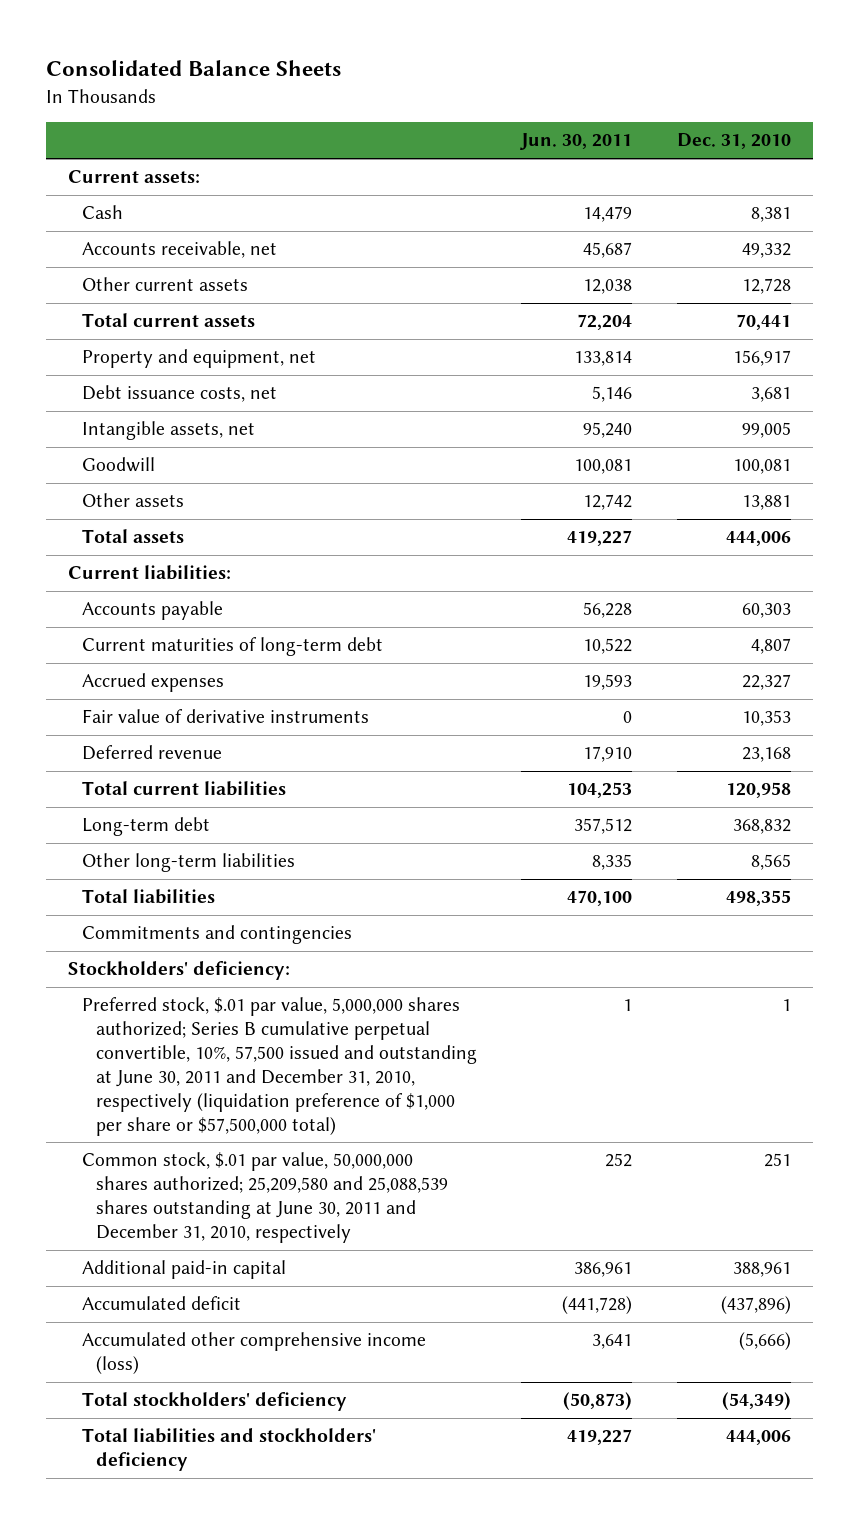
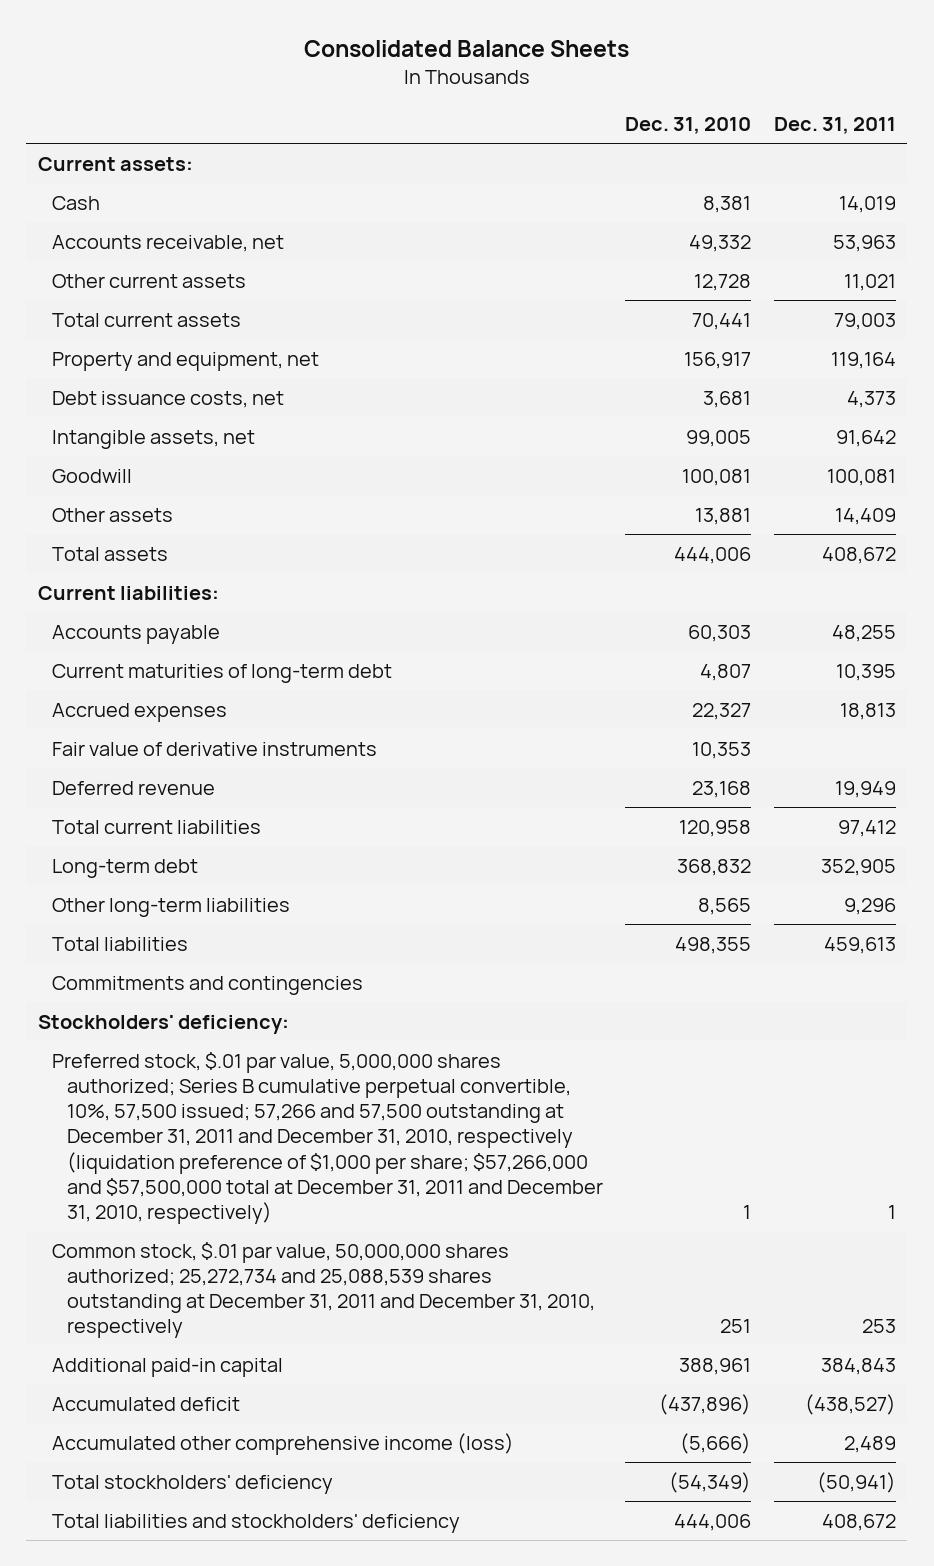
[520,133,633,151] Jun. 30, 2011 -> none
none -> [773,117,896,135] Dec. 31, 2011
[82,997,477,1136] Preferred stock, $.01 par value, 5,000,000 shares authorized; Series B cumulative perpetual convertible, 10%, 57,500 issued and outstanding at June 30, 2011 and December 31, 2010, respectively (liquidation preference of $1,000 per share or $57,500,000 total) -> [52,1051,603,1225] Preferred stock, $.01 par value, 5,000,000 shares authorized; Series B cumulative perpetual convertible, 10%, 57,500 issued; 57,266 and 57,500 outstanding at December 31, 2011 and December 31, 2010, respectively (liquidation preference of $1,000 per share; $57,266,000 and $57,500,000 total at December 31, 2011 and December 31, 2010, respectively)
[82,1152,448,1243] Common stock, $.01 par value, 50,000,000 shares authorized; 25,209,580 and 25,088,539 shares outstanding at June 30, 2011 and December 31, 2010, respectively -> [52,1241,595,1339] Common stock, $.01 par value, 50,000,000 shares authorized; 25,272,734 and 25,088,539 shares outstanding at December 31, 2011 and December 31, 2010, respectively

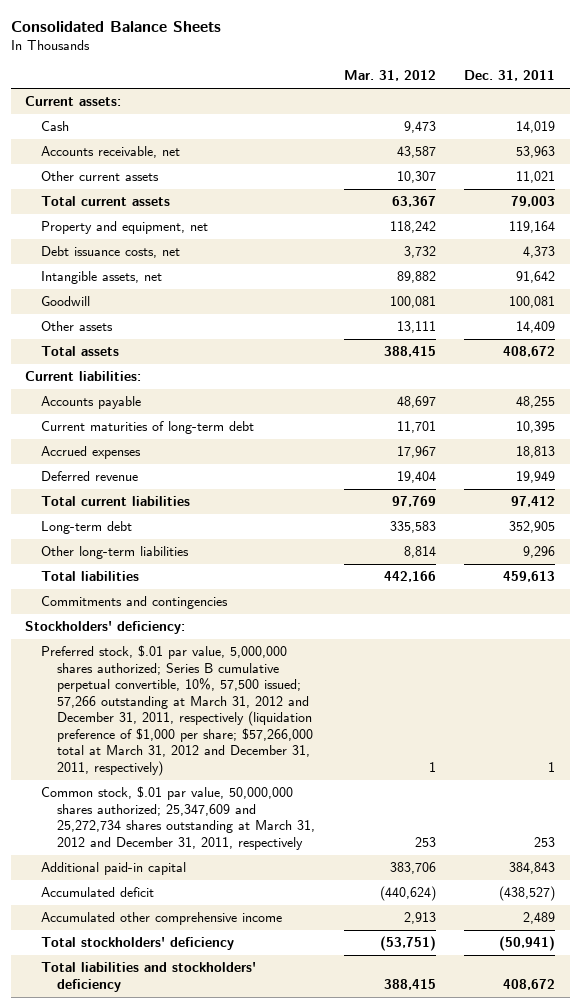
[625,117,752,135] Dec. 31, 2010 -> none
none -> [343,70,436,82] Mar. 31, 2012
[52,741,378,756] Fair value of derivative instruments -> none
[52,1051,603,1225] Preferred stock, $.01 par value, 5,000,000 shares authorized; Series B cumulative perpetual convertible, 10%, 57,500 issued; 57,266 and 57,500 outstanding at December 31, 2011 and December 31, 2010, respectively (liquidation preference of $1,000 per share; $57,266,000 and $57,500,000 total at December 31, 2011 and December 31, 2010, respectively) -> [41,645,313,776] Preferred stock, $.01 par value, 5,000,000 shares authorized; Series B cumulative perpetual convertible, 10%, 57,500 issued; 57,266 outstanding at March 31, 2012 and December 31, 2011, respectively (liquidation preference of $1,000 per share; $57,266,000 total at March 31, 2012 and December 31, 2011, respectively)
[52,1241,595,1339] Common stock, $.01 par value, 50,000,000 shares authorized; 25,272,734 and 25,088,539 shares outstanding at December 31, 2011 and December 31, 2010, respectively -> [41,786,315,850] Common stock, $.01 par value, 50,000,000 shares authorized; 25,347,609 and 25,272,734 shares outstanding at March 31, 2012 and December 31, 2011, respectively
[52,1432,515,1455] Accumulated other comprehensive income (loss) -> [41,912,283,926] Accumulated other comprehensive income

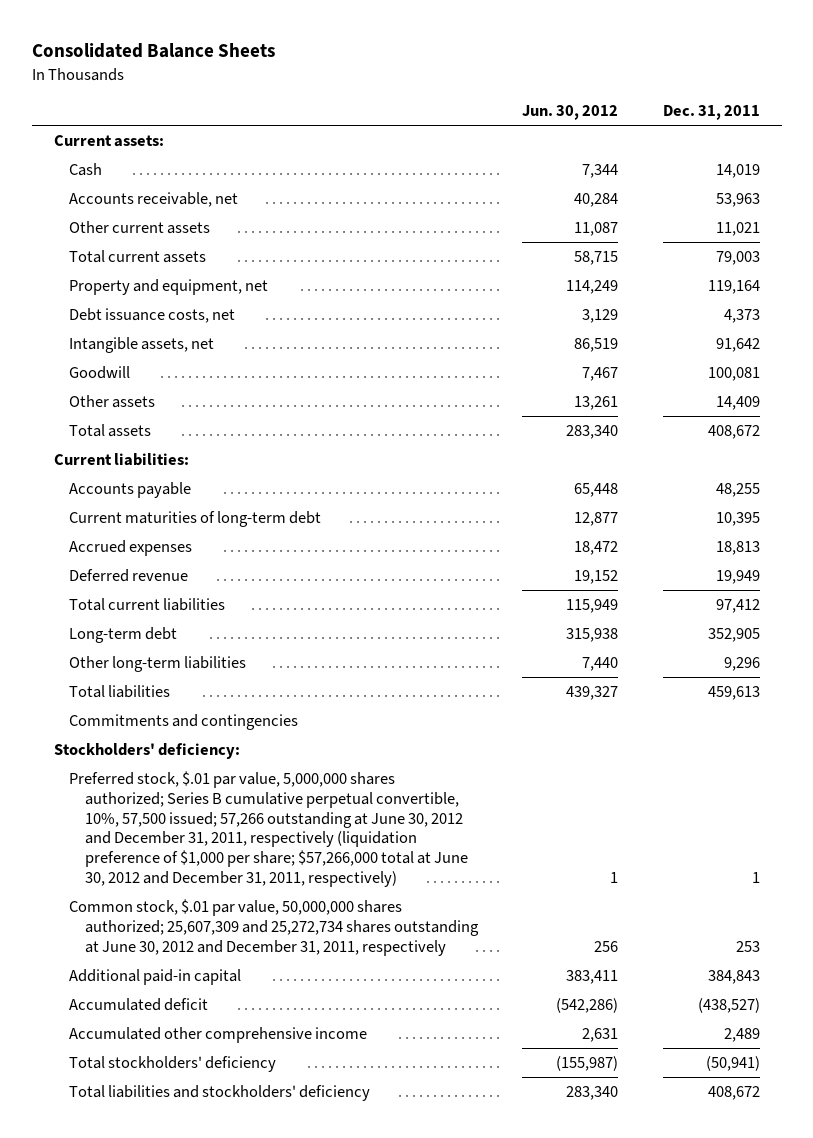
[343,70,436,82] Mar. 31, 2012 -> none
none -> [522,105,619,121] Jun. 30, 2012
[41,645,313,776] Preferred stock, $.01 par value, 5,000,000 shares authorized; Series B cumulative perpetual convertible, 10%, 57,500 issued; 57,266 outstanding at March 31, 2012 and December 31, 2011, respectively (liquidation preference of $1,000 per share; $57,266,000 total at March 31, 2012 and December 31, 2011, respectively) -> [69,770,469,887] Preferred stock, $.01 par value, 5,000,000 shares authorized; Series B cumulative perpetual convertible, 10%, 57,500 issued; 57,266 outstanding at June 30, 2012 and December 31, 2011, respectively (liquidation preference of $1,000 per share; $57,266,000 total at June 30, 2012 and December 31, 2011, respectively)
[41,786,315,850] Common stock, $.01 par value, 50,000,000 shares authorized; 25,347,609 and 25,272,734 shares outstanding at March 31, 2012 and December 31, 2011, respectively -> [69,898,480,956] Common stock, $.01 par value, 50,000,000 shares authorized; 25,607,309 and 25,272,734 shares outstanding at June 30, 2012 and December 31, 2011, respectively

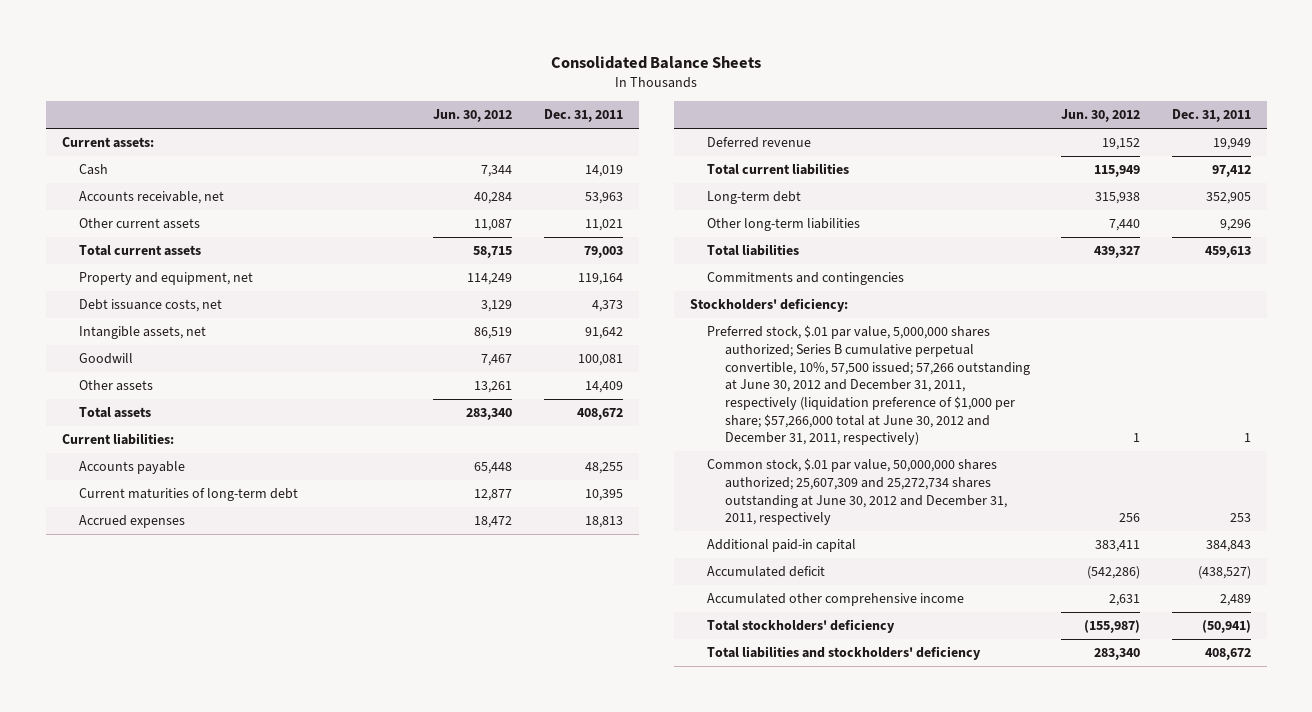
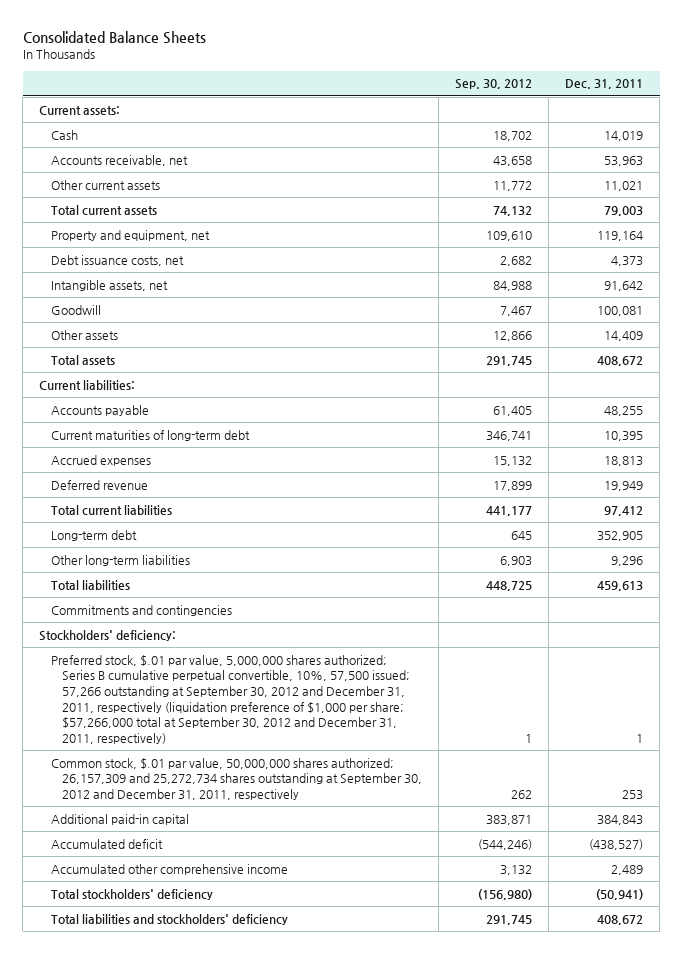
[433,109,513,123] Jun. 30, 2012 -> none
none -> [455,79,533,90] Sep. 30, 2012
[707,325,1030,446] Preferred stock, $.01 par value, 5,000,000 shares authorized; Series B cumulative perpetual convertible, 10%, 57,500 issued; 57,266 outstanding at June 30, 2012 and December 31, 2011, respectively (liquidation preference of $1,000 per share; $57,266,000 total at June 30, 2012 and December 31, 2011, respectively) -> [50,654,411,744] Preferred stock, $.01 par value, 5,000,000 shares authorized; Series B cumulative perpetual convertible, 10%, 57,500 issued; 57,266 outstanding at September 30, 2012 and December 31, 2011, respectively (liquidation preference of $1,000 per share; $57,266,000 total at September 30, 2012 and December 31, 2011, respectively)
[707,458,1007,526] Common stock, $.01 par value, 50,000,000 shares authorized; 25,607,309 and 25,272,734 shares outstanding at June 30, 2012 and December 31, 2011, respectively -> [50,757,423,801] Common stock, $.01 par value, 50,000,000 shares authorized; 26,157,309 and 25,272,734 shares outstanding at September 30, 2012 and December 31, 2011, respectively

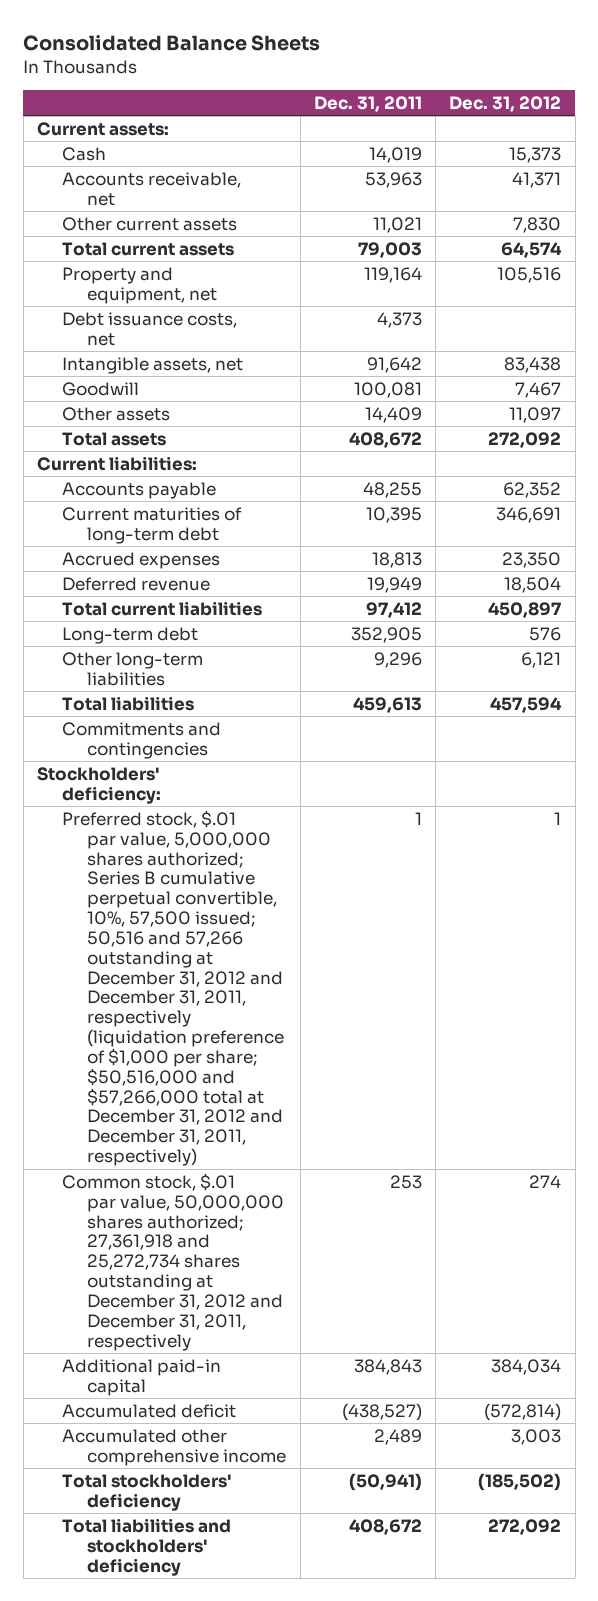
[455,79,533,90] Sep. 30, 2012 -> none
none -> [449,95,562,112] Dec. 31, 2012
[50,654,411,744] Preferred stock, $.01 par value, 5,000,000 shares authorized; Series B cumulative perpetual convertible, 10%, 57,500 issued; 57,266 outstanding at September 30, 2012 and December 31, 2011, respectively (liquidation preference of $1,000 per share; $57,266,000 total at September 30, 2012 and December 31, 2011, respectively) -> [62,809,285,1167] Preferred stock, $.01 par value, 5,000,000 shares authorized; Series B cumulative perpetual convertible, 10%, 57,500 issued; 50,516 and 57,266 outstanding at December 31, 2012 and December 31, 2011, respectively (liquidation preference of $1,000 per share; $50,516,000 and $57,266,000 total at December 31, 2012 and December 31, 2011, respectively)
[50,757,423,801] Common stock, $.01 par value, 50,000,000 shares authorized; 26,157,309 and 25,272,734 shares outstanding at September 30, 2012 and December 31, 2011, respectively -> [62,1172,285,1351] Common stock, $.01 par value, 50,000,000 shares authorized; 27,361,918 and 25,272,734 shares outstanding at December 31, 2012 and December 31, 2011, respectively

